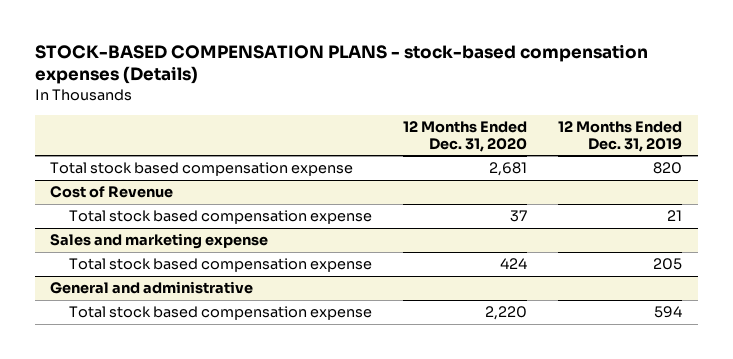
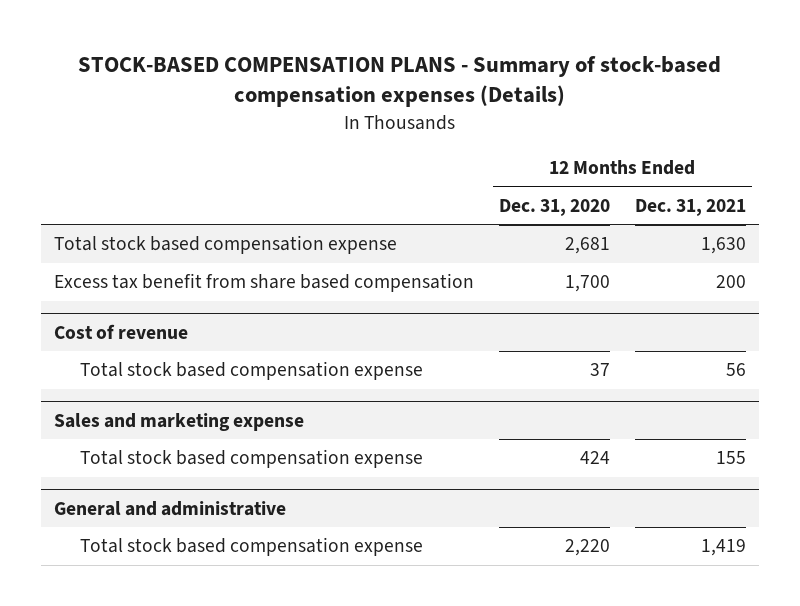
[34,43,648,85] STOCK-BASED COMPENSATION PLANS - stock-based compensation expenses (Details) -> [77,55,721,108] STOCK-BASED COMPENSATION PLANS - Summary of stock-based compensation expenses (Details)
[558,120,683,152] 12 Months Ended Dec. 31, 2019 -> none
none -> [634,198,746,216] Dec. 31, 2021
none -> [53,273,474,293] Excess tax benefit from share based compensation
[50,186,174,199] Cost of Revenue -> [53,324,188,340] Cost of revenue

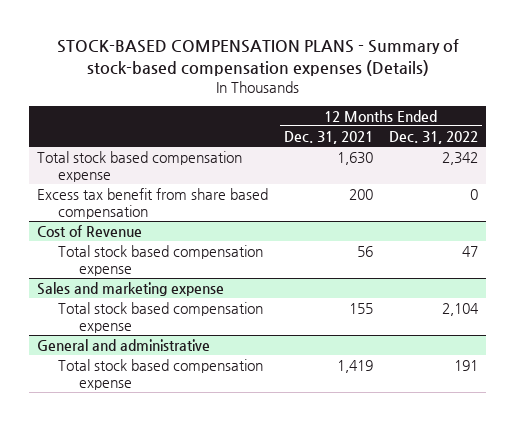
[498,198,610,216] Dec. 31, 2020 -> none
none -> [388,130,478,144] Dec. 31, 2022
[53,324,188,340] Cost of revenue -> [37,225,143,238] Cost of Revenue

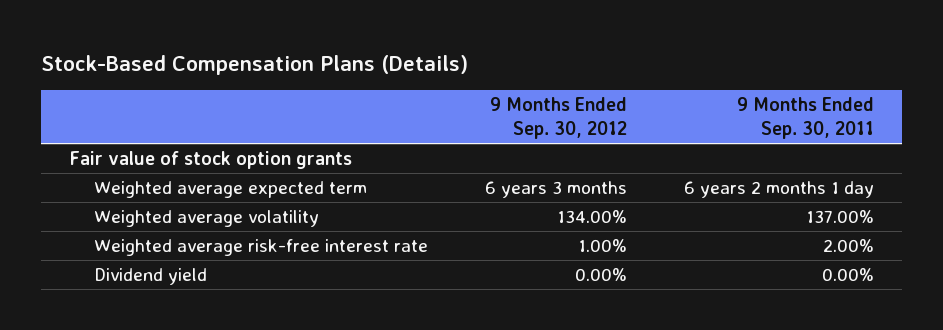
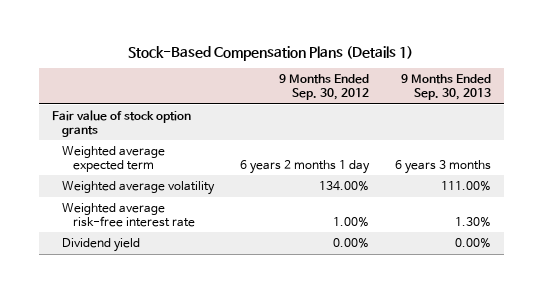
[41,54,469,75] Stock-Based Compensation Plans (Details) -> [128,45,414,61] Stock-Based Compensation Plans (Details 1)
[736,97,874,139] 9 Months Ended Sep. 30, 2011 -> none
none -> [400,74,491,100] 9 Months Ended Sep. 30, 2013
[485,181,628,199] 6 years 3 months -> [240,159,371,174] 6 years 2 months 1 day

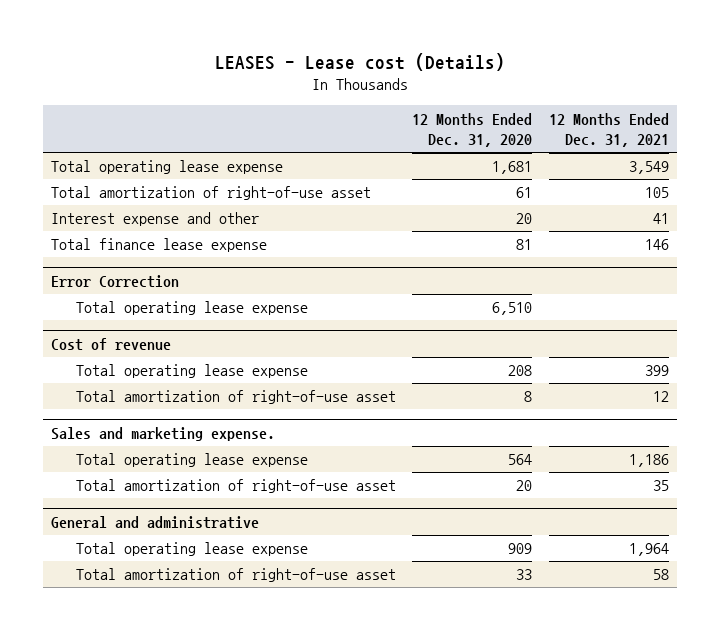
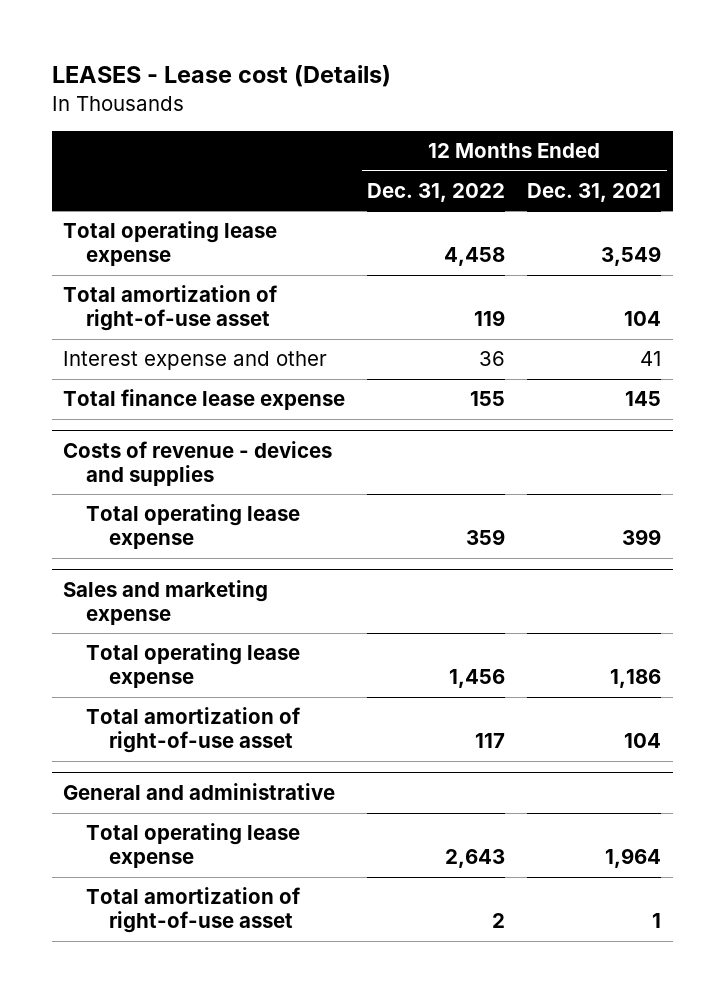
[412,112,533,148] 12 Months Ended Dec. 31, 2020 -> none
none -> [367,182,506,202] Dec. 31, 2022
[644,187,669,199] 105 -> [624,311,662,327] 104
[51,274,180,288] Error Correction -> none
[75,301,308,316] Total operating lease expense -> none
[644,239,669,251] 146 -> [625,391,662,407] 145
[51,337,172,351] Cost of revenue -> [62,441,332,487] Costs of revenue - devices and supplies
[75,390,396,405] Total amortization of right-of-use asset -> none
[51,426,276,441] Sales and marketing expense. -> [62,580,268,626] Sales and marketing expense
[652,480,669,492] 35 -> [624,733,662,749] 104
[652,569,669,581] 58 -> [652,913,662,929] 1

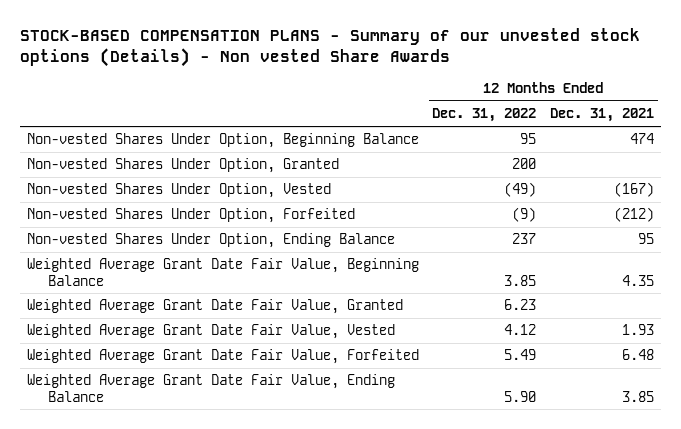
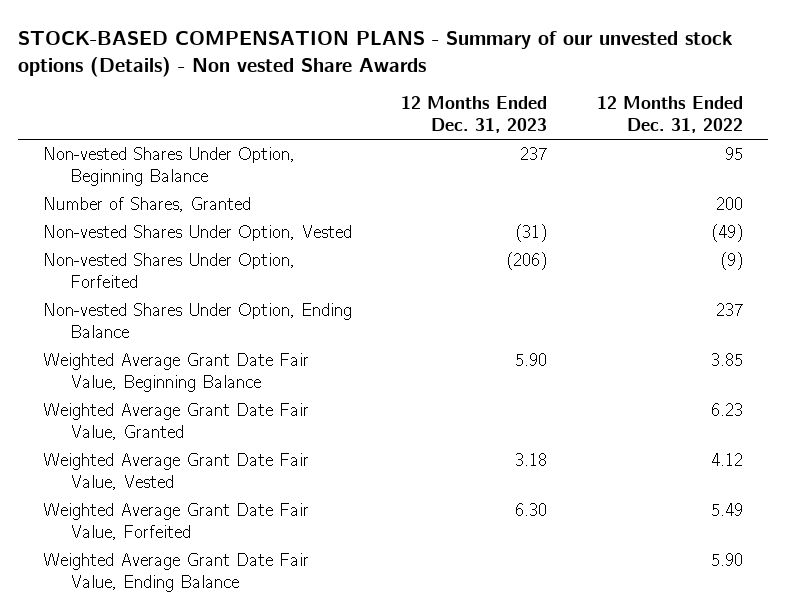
[550,108,655,123] Dec. 31, 2021 -> none
none -> [401,96,548,134] 12 Months Ended Dec. 31, 2023
[26,158,339,174] Non-vested Shares Under Option, Granted -> [42,196,251,212] Number of Shares, Granted

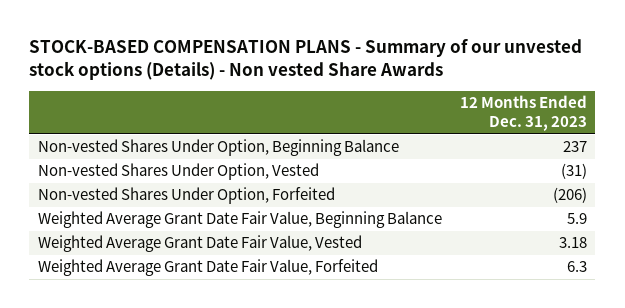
[597,96,744,134] 12 Months Ended Dec. 31, 2022 -> none
[42,196,251,212] Number of Shares, Granted -> none
[42,302,352,339] Non-vested Shares Under Option, Ending Balance -> none
[42,402,309,441] Weighted Average Grant Date Fair Value, Granted -> none
[515,352,548,366] 5.90 -> [566,213,587,225] 5.9
[42,552,309,593] Weighted Average Grant Date Fair Value, Ending Balance -> none
[515,502,548,516] 6.30 -> [566,261,587,273] 6.3

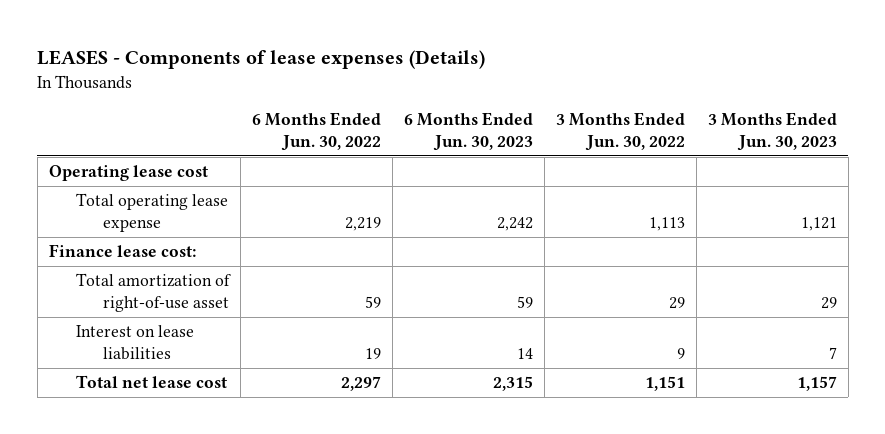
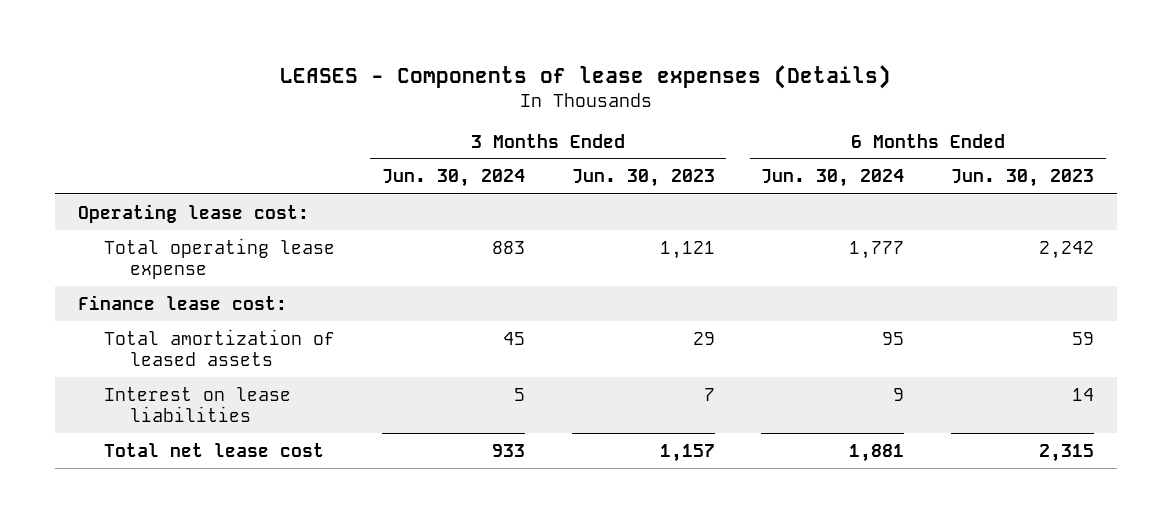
[251,111,381,152] 6 Months Ended Jun. 30, 2022 -> none
[555,111,685,152] 3 Months Ended Jun. 30, 2022 -> none
none -> [381,169,525,188] Jun. 30, 2024
none -> [761,169,905,188] Jun. 30, 2024
[48,164,208,181] Operating lease cost -> [78,203,310,223] Operating lease cost:
[75,272,231,313] Total amortization of right-of-use asset -> [104,328,336,367] Total amortization of leased assets

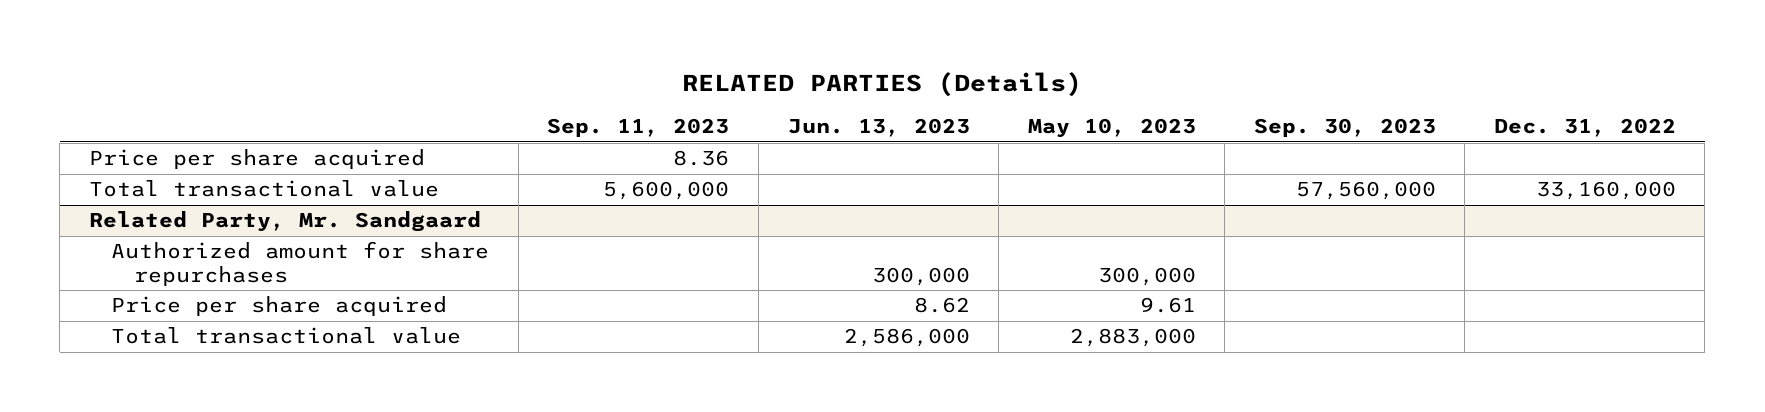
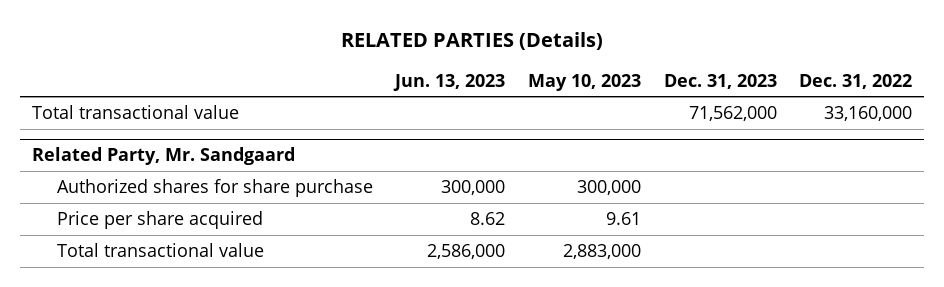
[547,118,730,138] Sep. 11, 2023 -> none
[1253,118,1436,138] Sep. 30, 2023 -> none
none -> [663,73,777,89] Dec. 31, 2023
[88,149,425,170] Price per share acquired -> none
[111,241,490,286] Authorized amount for share repurchases -> none
none -> [56,179,373,198] Authorized shares for share purchase

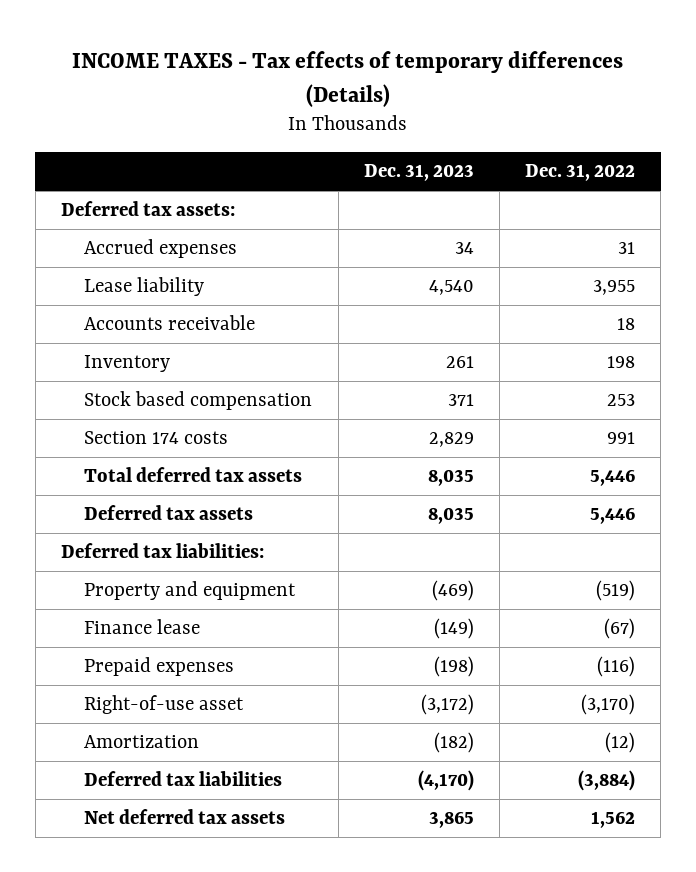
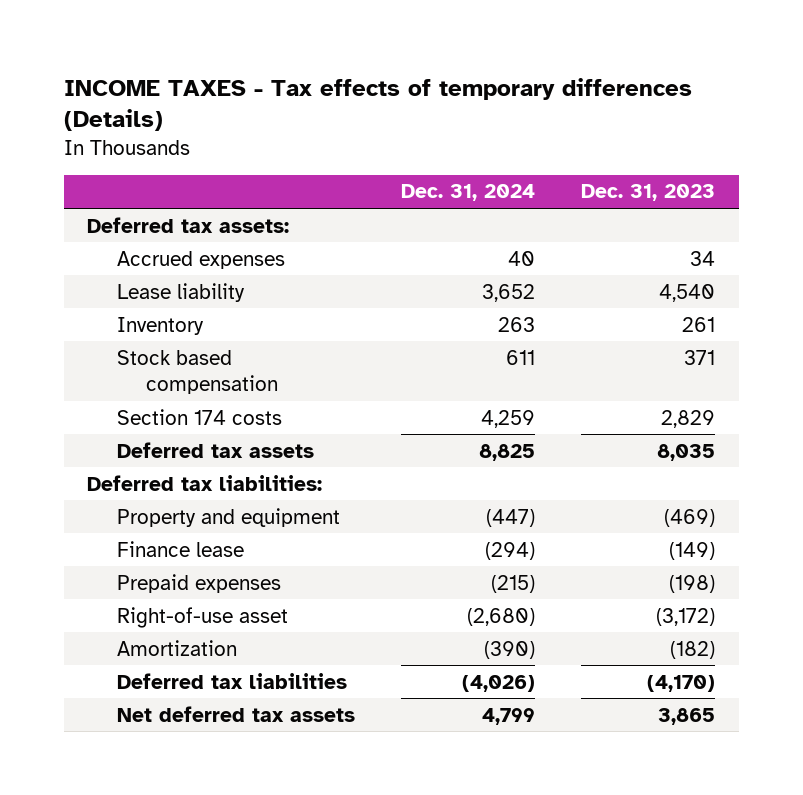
[525,163,636,181] Dec. 31, 2022 -> none
none -> [400,184,535,202] Dec. 31, 2024
[84,315,256,331] Accounts receivable -> none
[84,467,303,483] Total deferred tax assets -> none

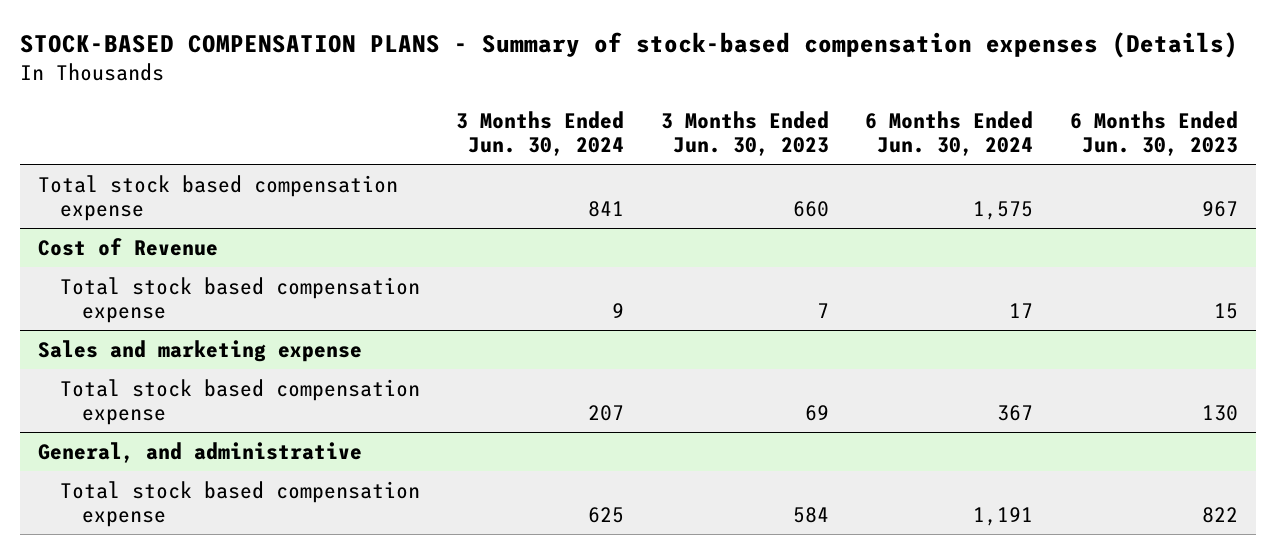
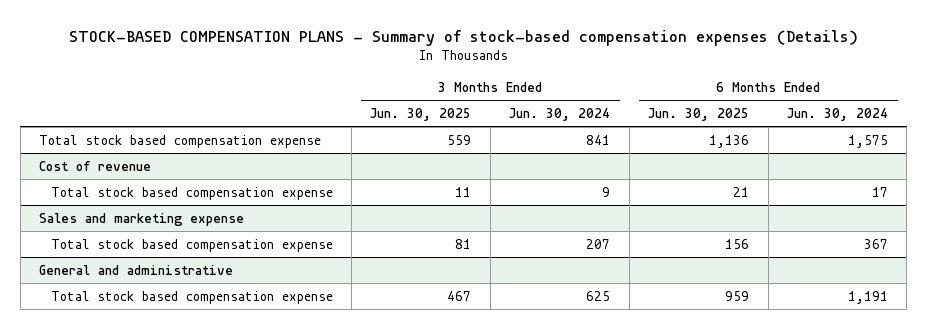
[660,111,829,156] 3 Months Ended Jun. 30, 2023 -> none
[1069,111,1238,156] 6 Months Ended Jun. 30, 2023 -> none
none -> [370,107,472,121] Jun. 30, 2025
none -> [648,107,750,121] Jun. 30, 2025
[38,237,219,256] Cost of Revenue -> [39,160,152,171] Cost of revenue
[38,441,363,463] General, and administrative -> [39,264,234,275] General and administrative

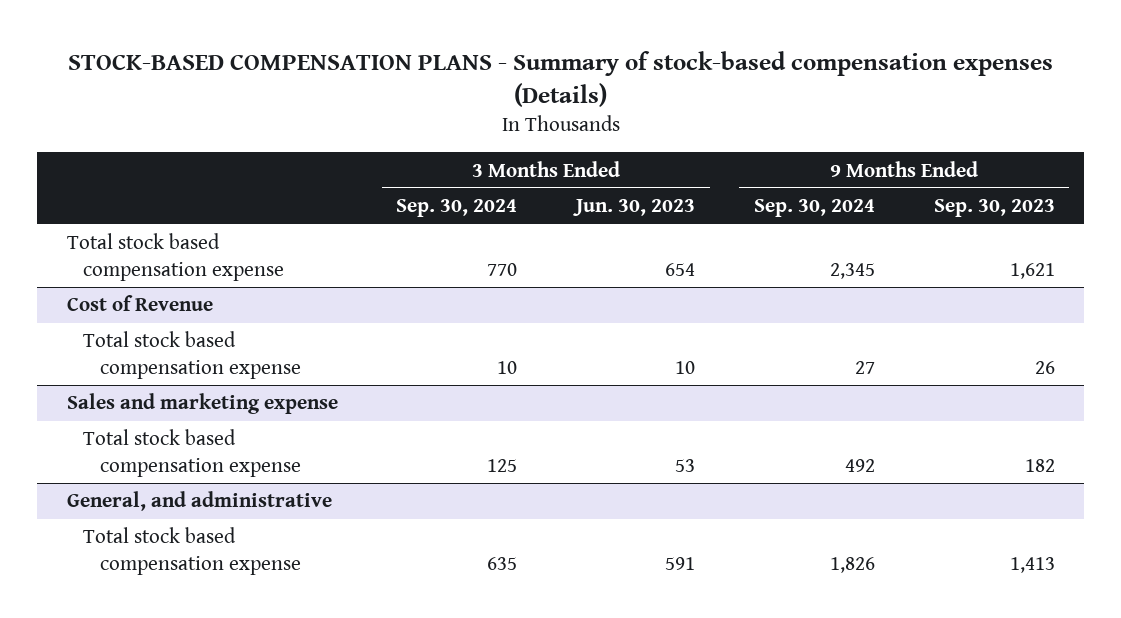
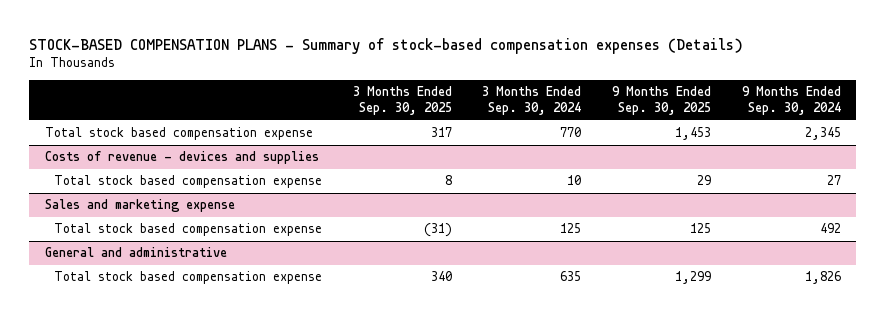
[573,199,696,217] Jun. 30, 2023 -> none
[933,199,1055,218] Sep. 30, 2023 -> none
none -> [352,86,452,116] 3 Months Ended Sep. 30, 2025
none -> [611,86,711,116] 9 Months Ended Sep. 30, 2025
[66,295,213,312] Cost of Revenue -> [44,151,319,165] Costs of revenue - devices and supplies
[66,491,332,512] General, and administrative -> [44,247,227,258] General and administrative

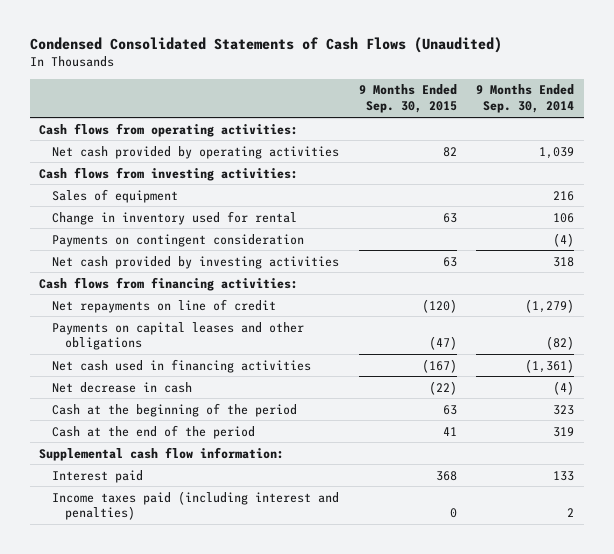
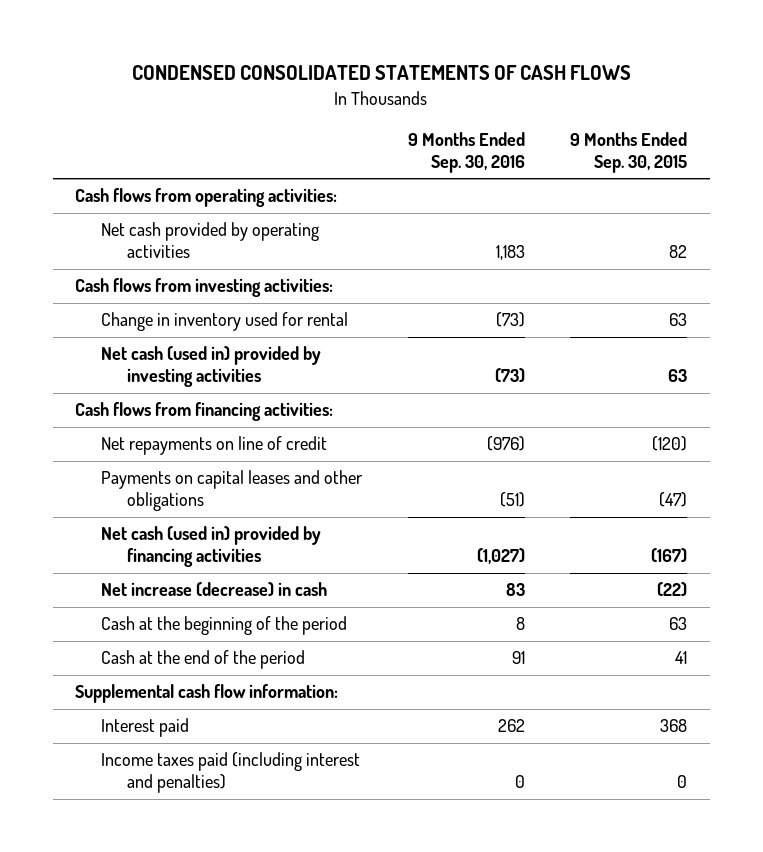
[29,37,502,54] Condensed Consolidated Statements of Cash Flows (Unaudited) -> [132,65,632,81] CONDENSED CONSOLIDATED STATEMENTS OF CASH FLOWS
[476,84,575,114] 9 Months Ended Sep. 30, 2014 -> none
none -> [407,132,525,174] 9 Months Ended Sep. 30, 2016
[52,188,179,203] Sales of equipment -> none
[52,233,305,247] Payments on contingent consideration -> none
[52,255,340,269] Net cash provided by investing activities -> [100,346,321,388] Net cash (used in) provided by investing activities
[52,358,312,373] Net cash used in financing activities -> [100,526,321,568] Net cash (used in) provided by financing activities
[52,381,193,393] Net decrease in cash -> [100,582,327,598] Net increase (decrease) in cash

